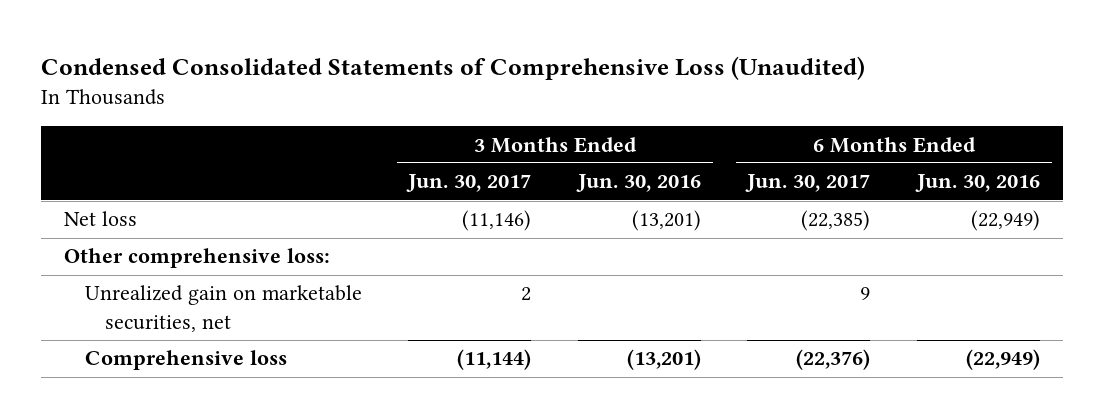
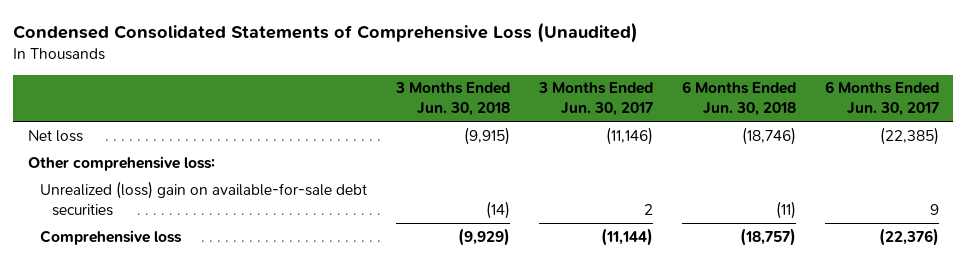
[575,174,701,193] Jun. 30, 2016 -> none
[915,174,1041,193] Jun. 30, 2016 -> none
none -> [394,82,510,117] 3 Months Ended Jun. 30, 2018
none -> [681,81,796,117] 6 Months Ended Jun. 30, 2018
[84,285,362,332] Unrealized gain on marketable securities, net -> [39,180,367,216] Unrealized (loss) gain on available-for-sale debt securities

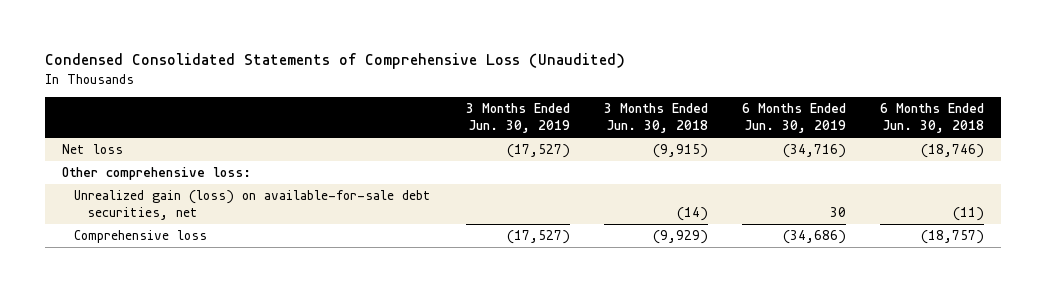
[537,82,653,117] 3 Months Ended Jun. 30, 2017 -> none
[824,81,939,117] 6 Months Ended Jun. 30, 2017 -> none
none -> [465,103,570,134] 3 Months Ended Jun. 30, 2019
none -> [742,103,847,134] 6 Months Ended Jun. 30, 2019
[39,180,367,216] Unrealized (loss) gain on available-for-sale debt securities -> [74,190,432,221] Unrealized gain (loss) on available-for-sale debt securities, net

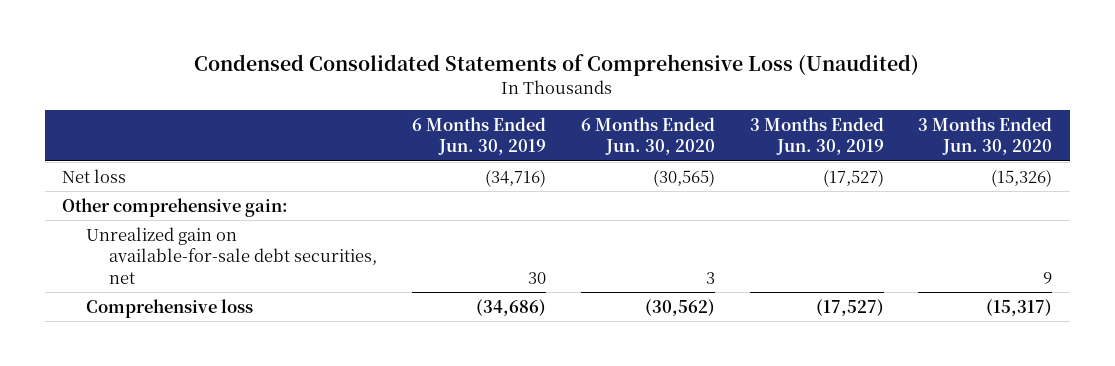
[603,103,708,134] 3 Months Ended Jun. 30, 2018 -> none
[880,103,985,134] 6 Months Ended Jun. 30, 2018 -> none
none -> [580,116,715,156] 6 Months Ended Jun. 30, 2020
none -> [918,116,1053,156] 3 Months Ended Jun. 30, 2020
[61,167,251,181] Other comprehensive loss: -> [62,197,289,217] Other comprehensive gain:
[74,190,432,221] Unrealized gain (loss) on available-for-sale debt securities, net -> [85,226,378,284] Unrealized gain on available-for-sale debt securities, net

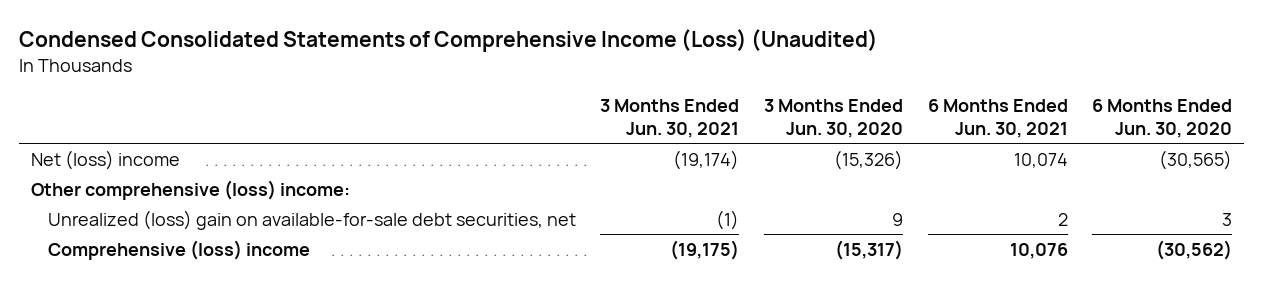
[194,53,920,76] Condensed Consolidated Statements of Comprehensive Loss (Unaudited) -> [18,28,878,52] Condensed Consolidated Statements of Comprehensive Income (Loss) (Unaudited)
[412,116,547,156] 6 Months Ended Jun. 30, 2019 -> none
[749,116,884,156] 3 Months Ended Jun. 30, 2019 -> none
none -> [600,98,740,138] 3 Months Ended Jun. 30, 2021
none -> [927,98,1068,138] 6 Months Ended Jun. 30, 2021
[62,168,127,183] Net loss -> [30,149,180,170] Net (loss) income
[62,197,289,217] Other comprehensive gain: -> [30,179,350,200] Other comprehensive (loss) income:
[85,226,378,284] Unrealized gain on available-for-sale debt securities, net -> [47,209,576,230] Unrealized (loss) gain on available-for-sale debt securities, net
[85,298,253,318] Comprehensive loss -> [47,239,310,260] Comprehensive (loss) income

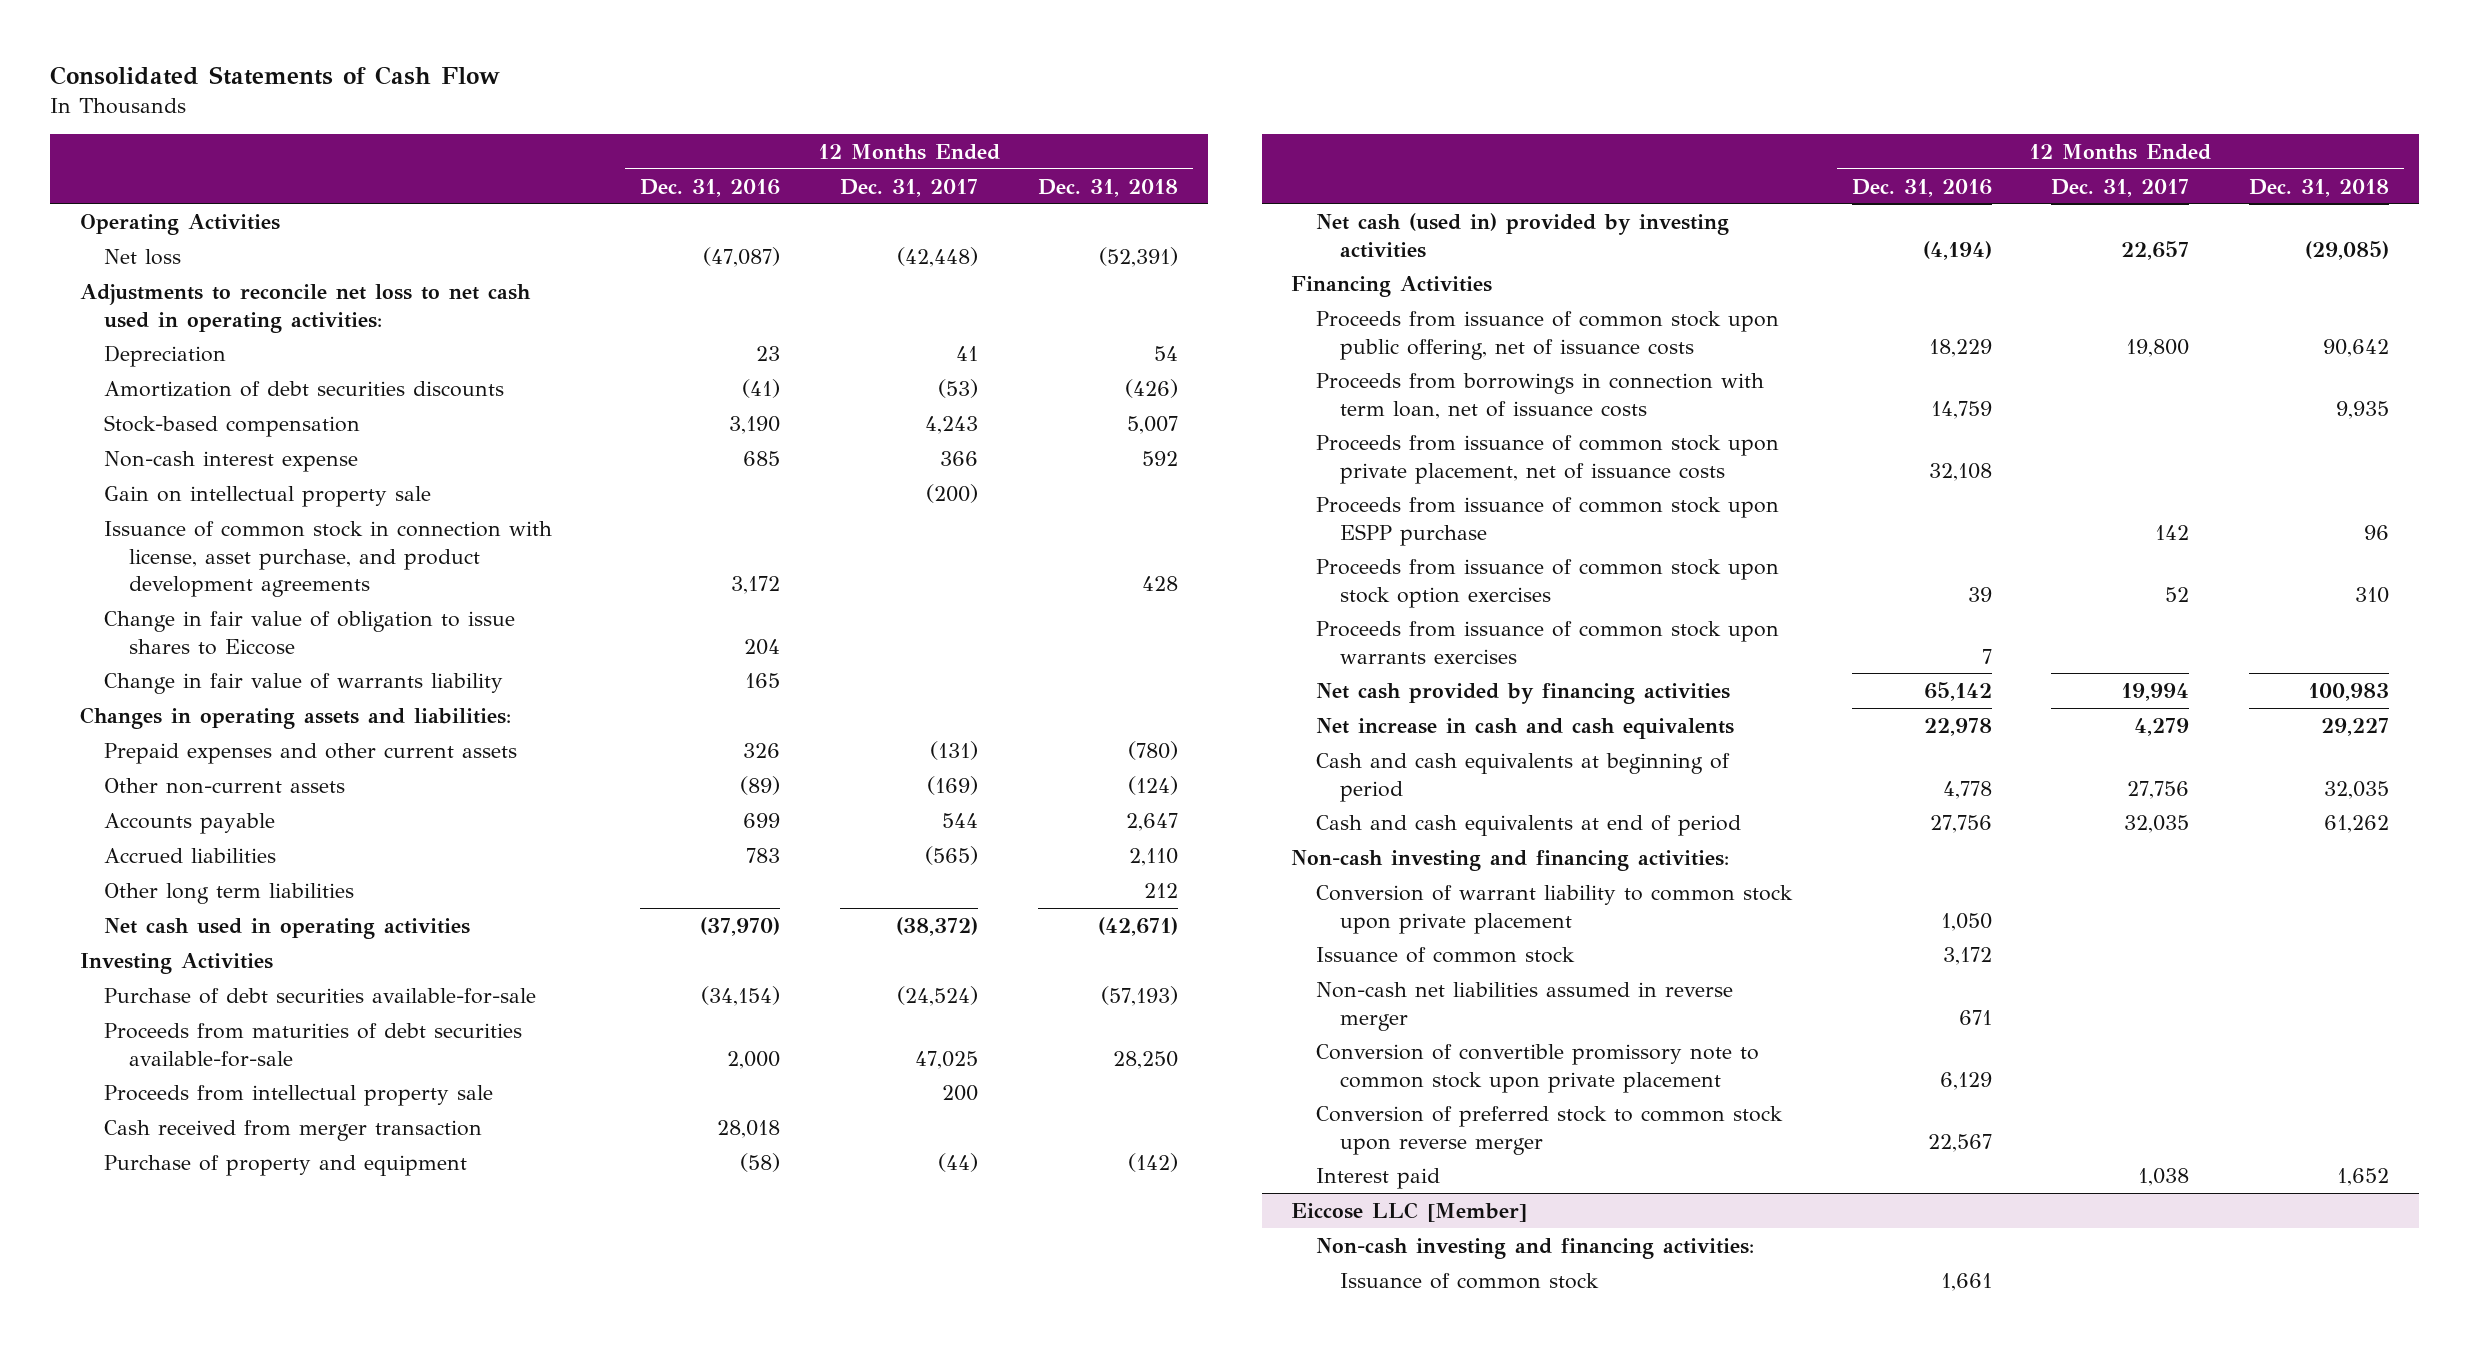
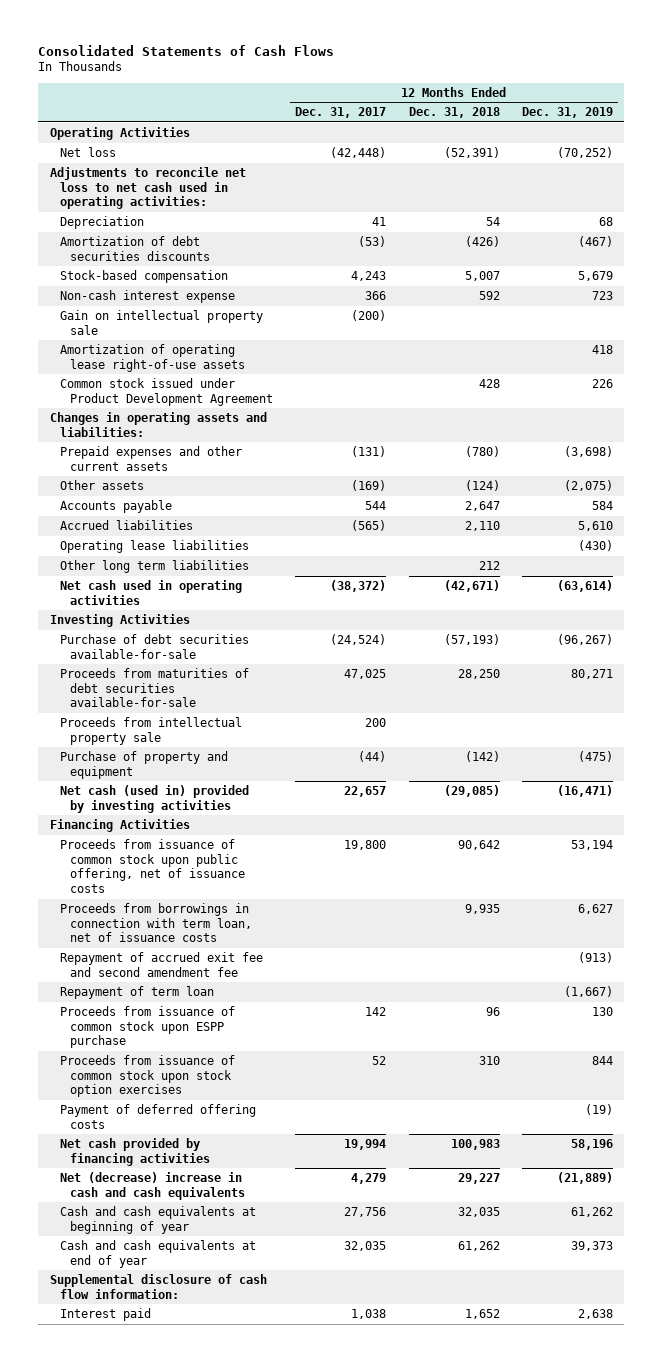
[50,65,501,85] Consolidated Statements of Cash Flow -> [38,45,335,57] Consolidated Statements of Cash Flows
[640,178,781,197] Dec. 31, 2016 -> none
none -> [521,107,613,119] Dec. 31, 2019
[104,610,516,655] Change in fair value of obligation to issue shares to Eiccose -> none
[104,672,504,694] Change in fair value of warrants liability -> none
none -> [59,343,246,372] Amortization of operating lease right-of-use assets
[104,520,553,598] Issuance of common stock in connection with license, asset purchase, and product development agreements -> [59,377,274,406] Common stock issued under Product Development Agreement
[104,777,346,794] Other non-current assets -> [59,479,144,490] Other assets
none -> [59,539,249,553] Operating lease liabilities
[104,1119,483,1141] Cash received from merger transaction -> none
[1315,434,1779,484] Proceeds from issuance of common stock upon private placement, net of issuance costs -> none
none -> [59,951,263,977] Repayment of accrued exit fee and second amendment fee
none -> [59,985,214,999] Repayment of term loan
[1315,620,1779,664] Proceeds from issuance of common stock upon warrants exercises -> none
none -> [59,1103,256,1129] Payment of deferred offering costs
[1291,849,1730,871] Non-cash investing and financing activities: -> none
[1315,884,1793,934] Conversion of warrant liability to common stock upon private placement -> none
[1315,946,1575,963] Issuance of common stock -> none
[1315,981,1733,1031] Non-cash net liabilities assumed in reverse merger -> none
[1315,1043,1759,1093] Conversion of convertible promissory note to common stock upon private placement -> none
[1315,1105,1783,1155] Conversion of preferred stock to common stock upon reverse merger -> none
[1315,717,1734,739] Net increase in cash and cash equivalents -> [59,1171,246,1200] Net (decrease) increase in cash and cash equivalents
[1315,752,1730,802] Cash and cash equivalents at beginning of period -> [59,1205,256,1234] Cash and cash equivalents at beginning of year
[1315,814,1741,836] Cash and cash equivalents at end of period -> [59,1239,256,1268] Cash and cash equivalents at end of year
none -> [49,1273,267,1299] Supplemental disclosure of cash flow information:
[1291,1201,1528,1222] Eiccose LLC [Member] -> none
[1315,1237,1754,1259] Non-cash investing and financing activities: -> none
[1340,1272,1600,1289] Issuance of common stock -> none

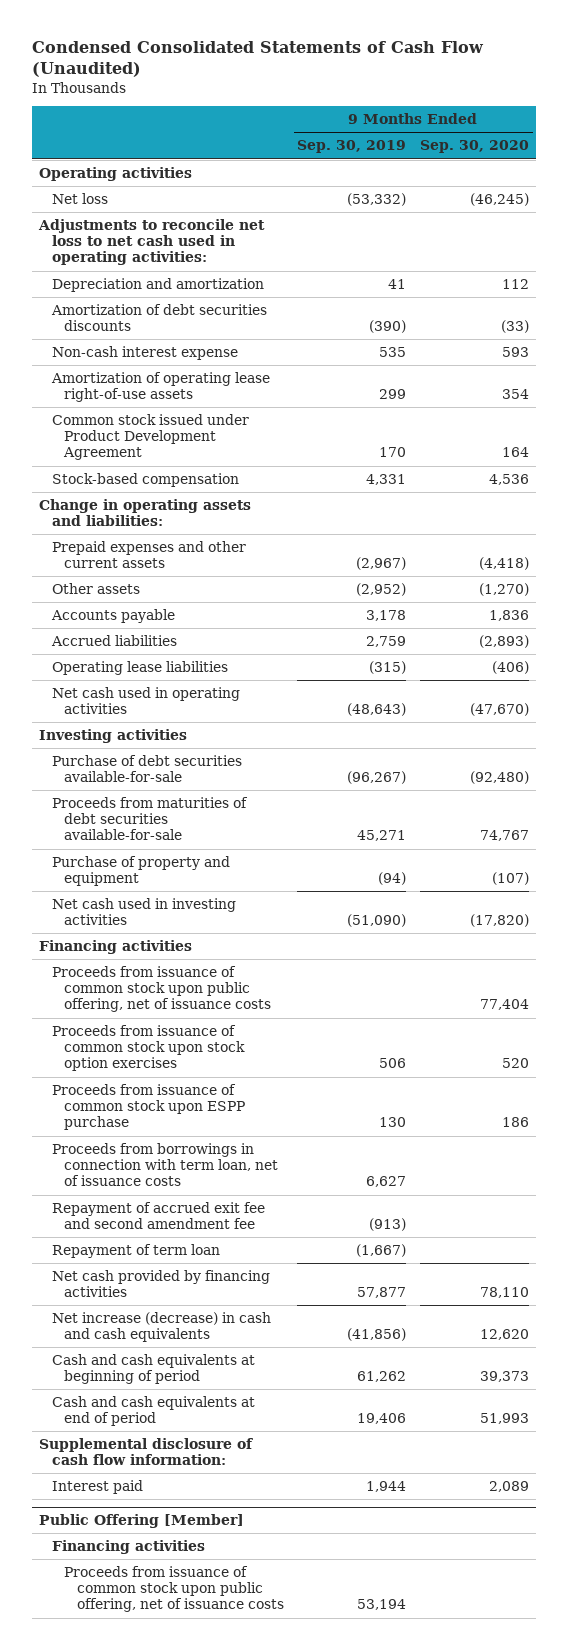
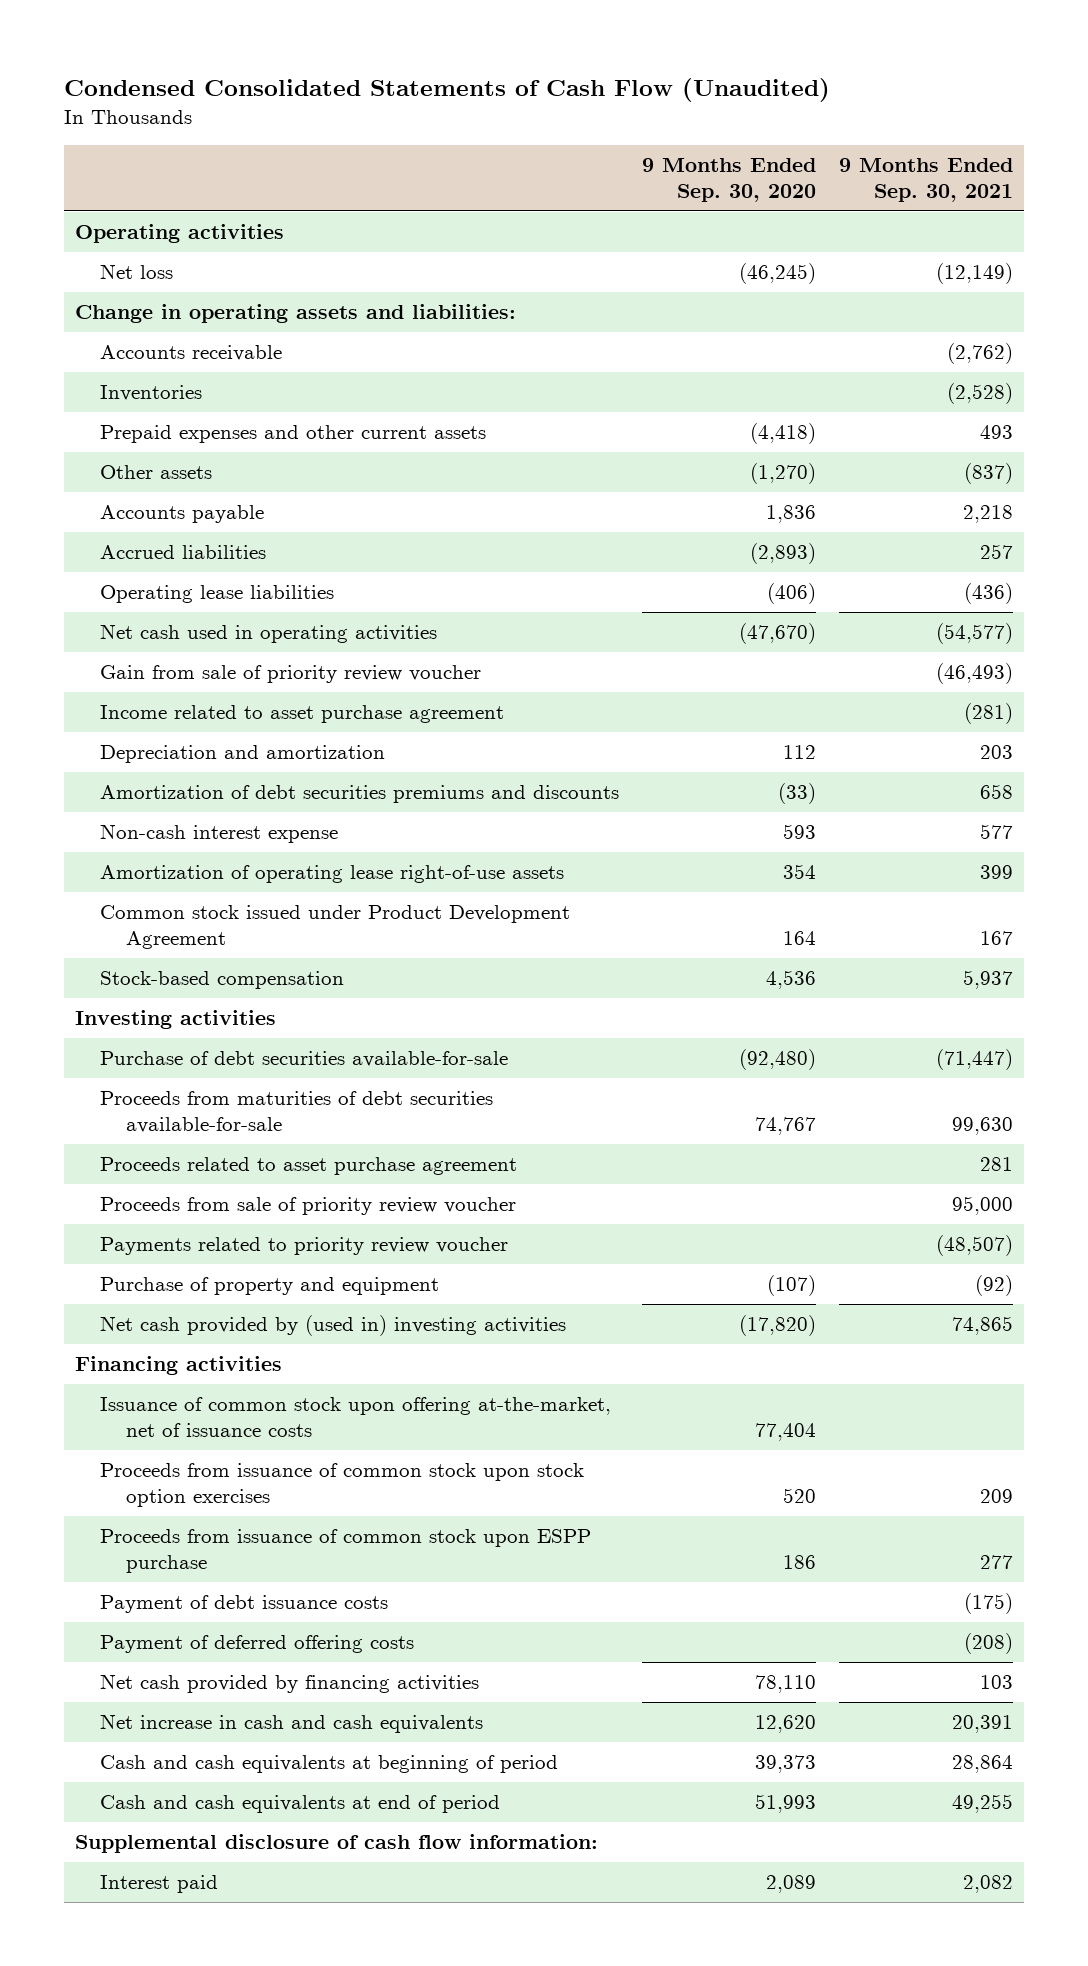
[297,140,407,154] Sep. 30, 2019 -> none
none -> [838,158,1013,203] 9 Months Ended Sep. 30, 2021
[38,219,266,266] Adjustments to reconcile net loss to net cash used in operating activities: -> none
[50,304,267,332] Amortization of debt securities discounts -> none
none -> [100,345,283,362] Accounts receivable
none -> [100,385,203,402] Inventories
none -> [100,665,482,684] Gain from sale of priority review voucher
none -> [100,705,505,724] Income related to asset purchase agreement
[51,278,264,293] Depreciation and amortization -> [100,745,386,764] Depreciation and amortization
none -> [100,785,620,804] Amortization of debt securities premiums and discounts
[51,346,238,361] Non-cash interest expense -> [100,824,339,844] Non-cash interest expense
[50,372,270,403] Amortization of operating lease right-of-use assets -> [100,865,565,884] Amortization of operating lease right-of-use assets
[51,414,249,461] Common stock issued under Product Development Agreement -> [100,905,571,949] Common stock issued under Product Development Agreement
[51,473,239,488] Stock-based compensation -> [100,971,345,990] Stock-based compensation
none -> [100,1157,518,1176] Proceeds related to asset purchase agreement
none -> [100,1197,517,1216] Proceeds from sale of priority review voucher
none -> [100,1237,509,1256] Payments related to priority review voucher
[51,898,236,926] Net cash used in investing activities -> [100,1315,567,1337] Net cash provided by (used in) investing activities
[51,966,272,1013] Proceeds from issuance of common stock upon public offering, net of issuance costs -> [100,1397,612,1437] Issuance of common stock upon offering at-the-market, net of issuance costs
[51,1143,279,1187] Proceeds from borrowings in connection with term loan, net of issuance costs -> none
[51,1202,265,1230] Repayment of accrued exit fee and second amendment fee -> none
[51,1244,220,1259] Repayment of term loan -> none
none -> [100,1595,389,1614] Payment of debt issuance costs
none -> [100,1635,415,1654] Payment of deferred offering costs
[51,1312,271,1343] Net increase (decrease) in cash and cash equivalents -> [100,1714,484,1734] Net increase in cash and cash equivalents
[39,1514,245,1529] Public Offering [Member] -> none
[51,1540,205,1555] Financing activities -> none
[64,1566,284,1613] Proceeds from issuance of common stock upon public offering, net of issuance costs -> none

